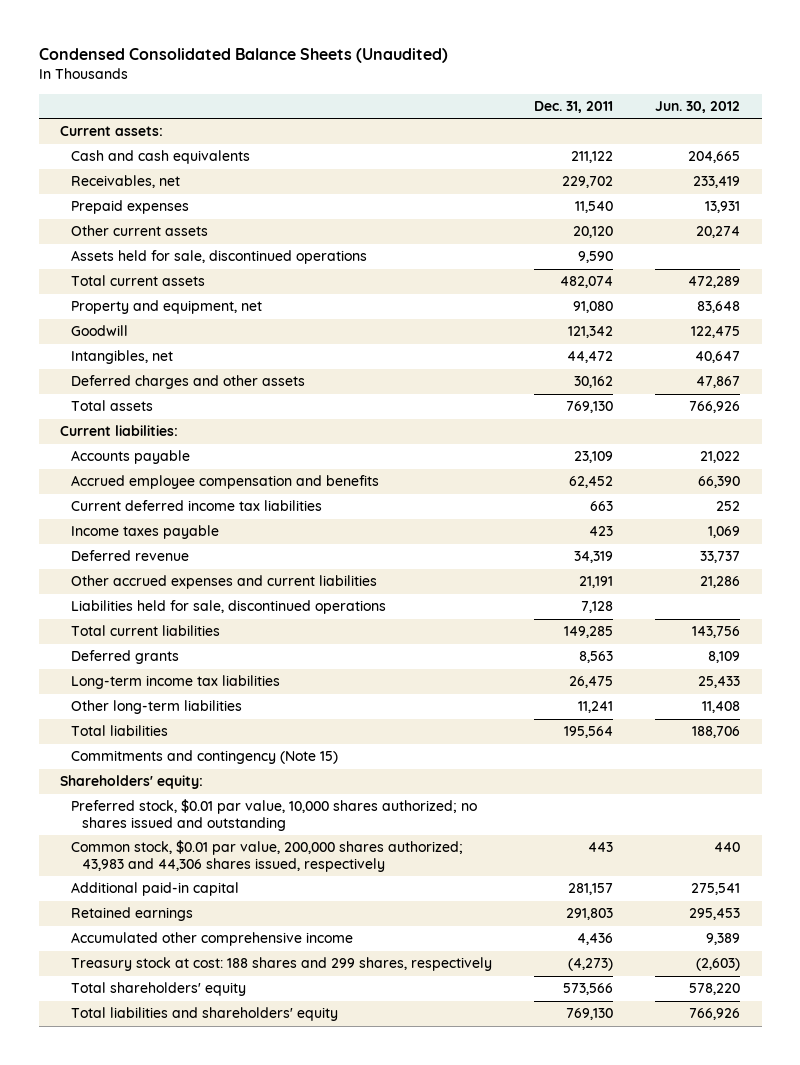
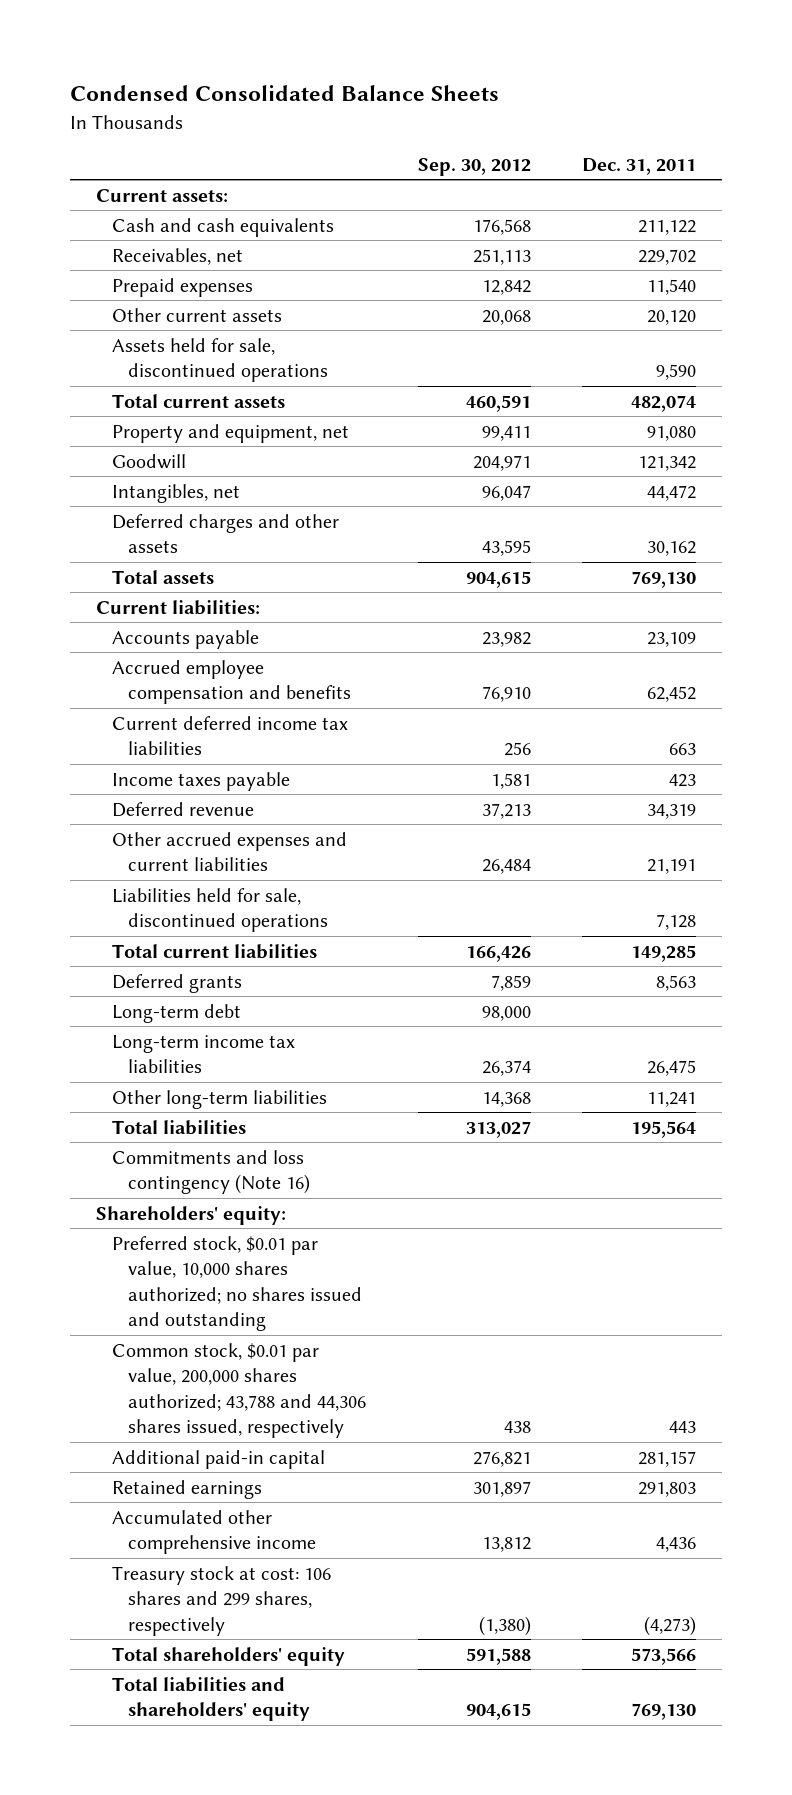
[38,48,448,64] Condensed Consolidated Balance Sheets (Unaudited) -> [70,85,500,102] Condensed Consolidated Balance Sheets
[655,101,741,114] Jun. 30, 2012 -> none
none -> [417,157,531,176] Sep. 30, 2012
none -> [111,1003,241,1023] Long-term debt
[70,750,338,765] Commitments and contingency (Note 15) -> [111,1149,311,1195] Commitments and loss contingency (Note 16)
[70,840,463,872] Common stock, $0.01 par value, 200,000 shares authorized; 43,983 and 44,306 shares issued, respectively -> [111,1342,367,1439] Common stock, $0.01 par value, 200,000 shares authorized; 43,788 and 44,306 shares issued, respectively
[70,957,492,972] Treasury stock at cost: 188 shares and 299 shares, respectively -> [111,1565,331,1636] Treasury stock at cost: 106 shares and 299 shares, respectively

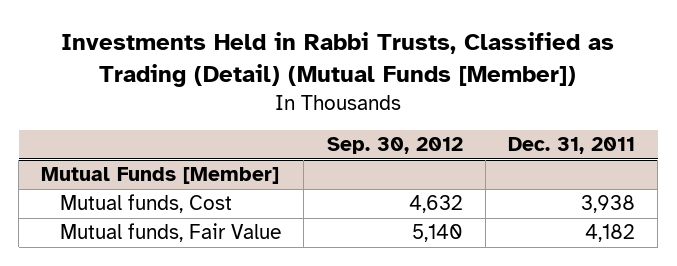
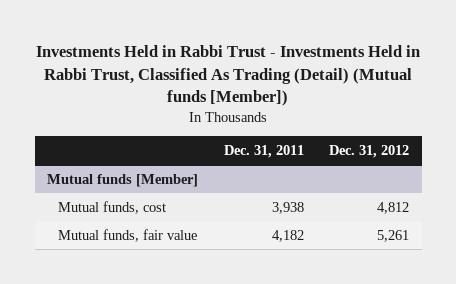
[61,32,615,88] Investments Held in Rabbi Trusts, Classified as Trading (Detail) (Mutual Funds [Member]) -> [36,45,421,107] Investments Held in Rabbi Trust - Investments Held in Rabbi Trust, Classified As Trading (Detail) (Mutual funds [Member])
[326,137,463,155] Sep. 30, 2012 -> none
none -> [328,144,409,158] Dec. 31, 2012
[41,167,280,185] Mutual Funds [Member] -> [47,173,199,187] Mutual funds [Member]
[60,194,233,214] Mutual funds, Cost -> [58,200,167,214] Mutual funds, cost
[60,223,282,243] Mutual funds, Fair Value -> [58,228,198,242] Mutual funds, fair value

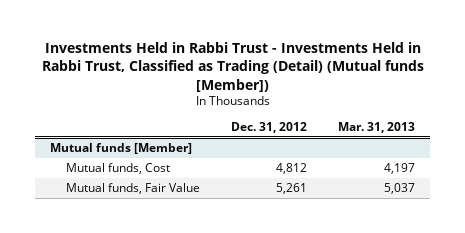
[36,45,421,107] Investments Held in Rabbi Trust - Investments Held in Rabbi Trust, Classified As Trading (Detail) (Mutual funds [Member]) -> [41,42,424,92] Investments Held in Rabbi Trust - Investments Held in Rabbi Trust, Classified as Trading (Detail) (Mutual funds [Member])
[223,144,304,158] Dec. 31, 2011 -> none
none -> [337,122,415,134] Mar. 31, 2013
[58,200,167,214] Mutual funds, cost -> [65,163,170,175] Mutual funds, Cost
[58,228,198,242] Mutual funds, fair value -> [65,183,200,195] Mutual funds, Fair Value

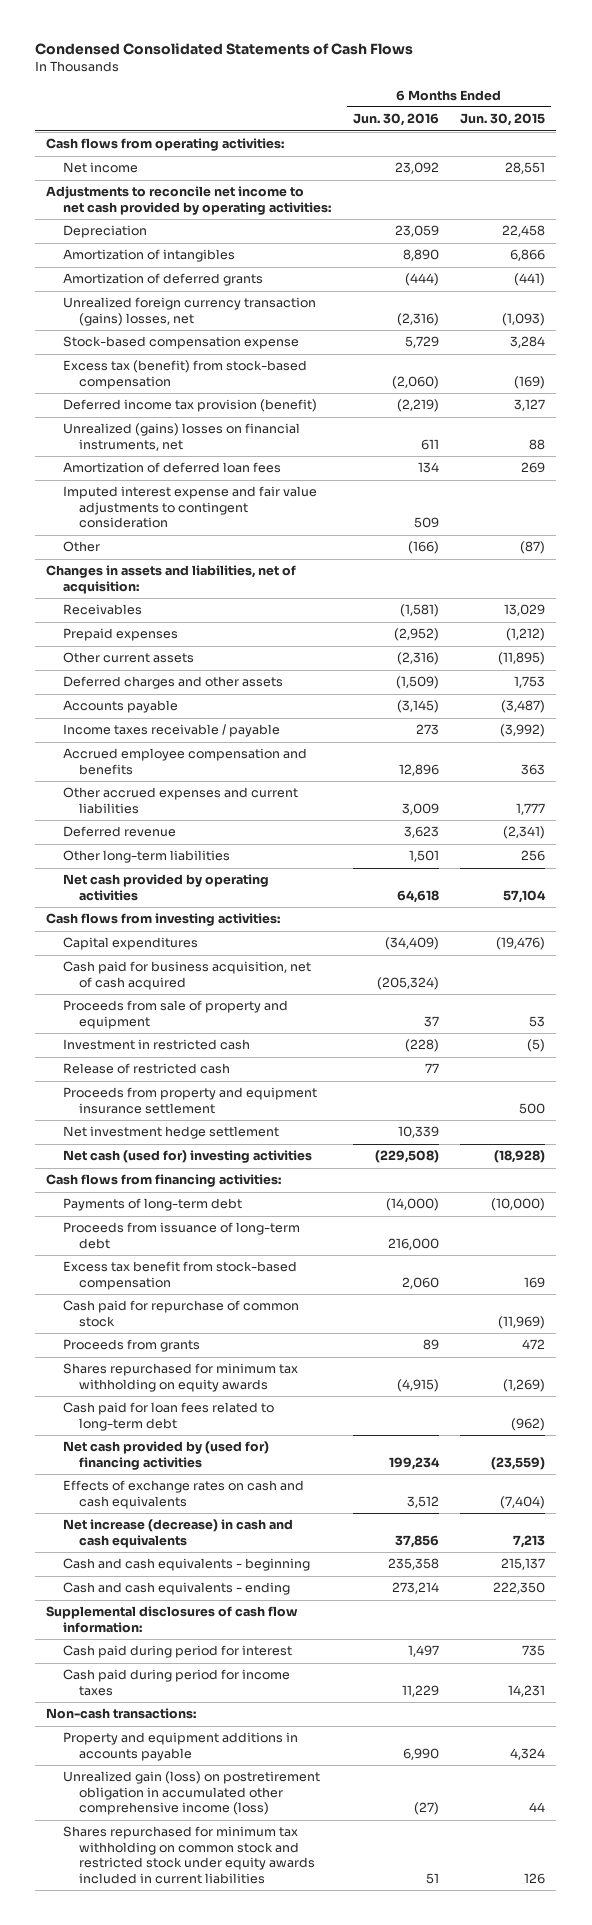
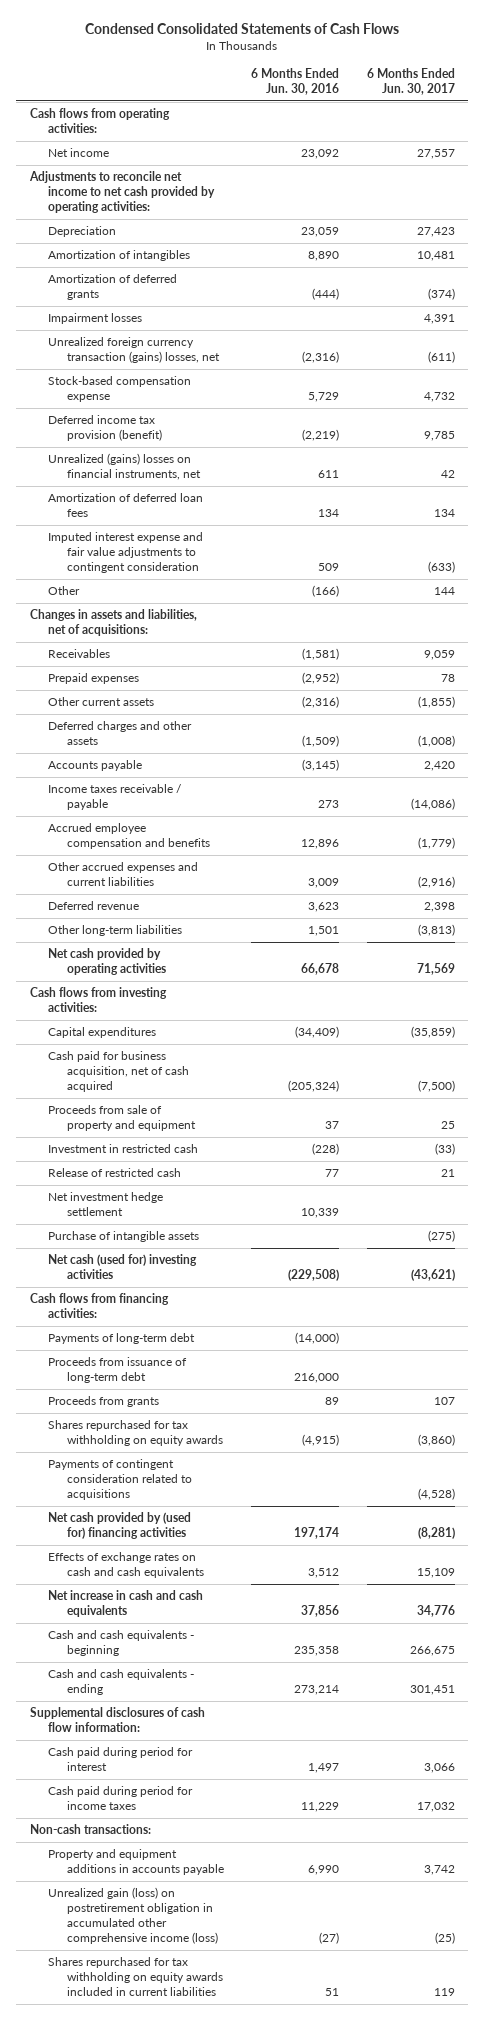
[460,113,546,127] Jun. 30, 2015 -> none
none -> [366,68,455,96] 6 Months Ended Jun. 30, 2017
none -> [48,313,143,325] Impairment losses
[62,360,307,389] Excess tax (benefit) from stock-based compensation -> none
[46,565,297,594] Changes in assets and liabilities, net of acquisition: -> [29,609,197,637] Changes in assets and liabilities, net of acquisitions:
[396,889,439,903] 64,618 -> [301,963,340,976] 66,678
[62,1087,317,1114] Proceeds from property and equipment insurance settlement -> none
none -> [48,1231,200,1243] Purchase of intangible assets
[62,1261,297,1290] Excess tax benefit from stock-based compensation -> none
[62,1300,299,1327] Cash paid for repurchase of common stock -> none
[62,1402,274,1431] Cash paid for loan fees related to long-term debt -> none
[62,1363,298,1392] Shares repurchased for minimum tax withholding on equity awards -> [48,1420,223,1447] Shares repurchased for tax withholding on equity awards
none -> [48,1459,192,1501] Payments of contingent consideration related to acquisitions
[388,1456,440,1470] 199,234 -> [294,1527,340,1540] 197,174
[62,1519,293,1548] Net increase (decrease) in cash and cash equivalents -> [48,1590,204,1618] Net increase in cash and cash equivalents
[62,1826,316,1884] Shares repurchased for minimum tax withholding on common stock and restricted stock under equity awards included in current liabilities -> [48,1957,223,1997] Shares repurchased for tax withholding on equity awards included in current liabilities

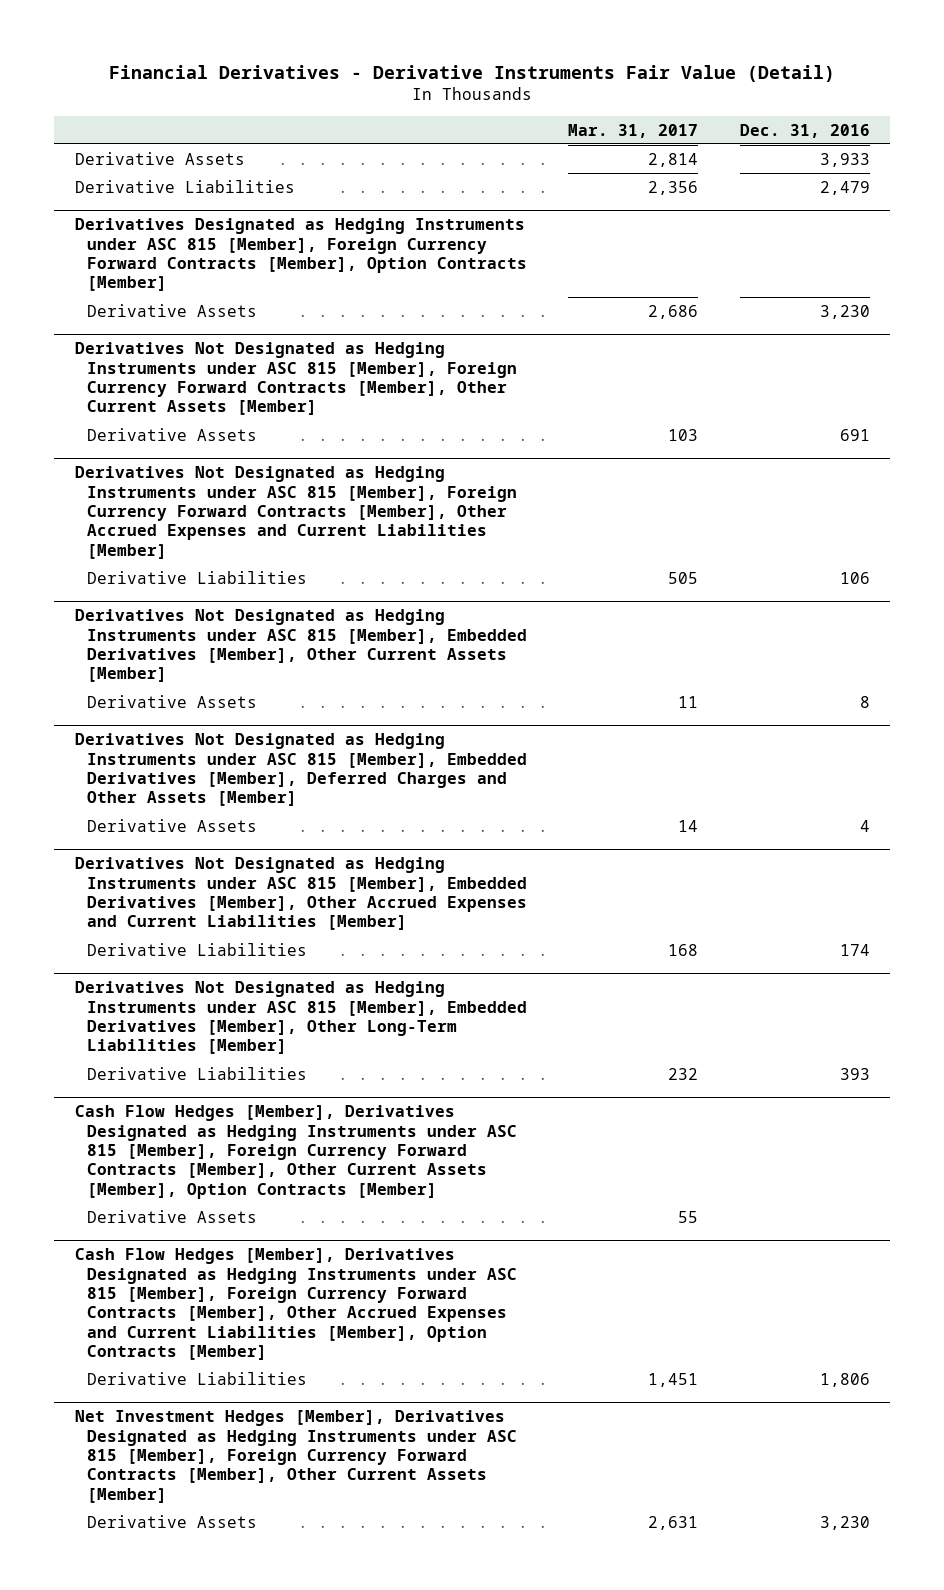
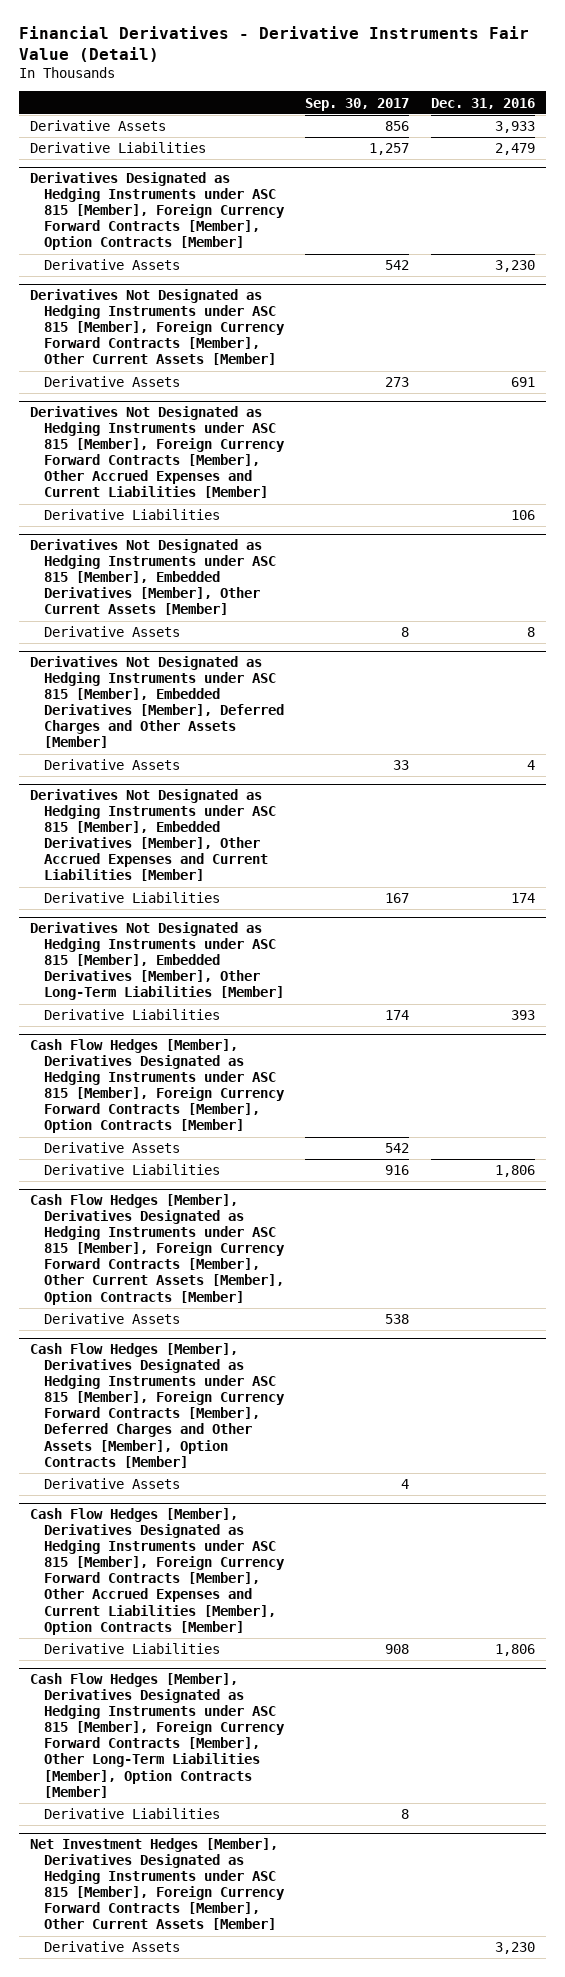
[568,123,699,138] Mar. 31, 2017 -> none
none -> [305,97,410,111] Sep. 30, 2017
none -> [29,1039,285,1134] Cash Flow Hedges [Member], Derivatives Designated as Hedging Instruments under ASC 815 [Member], Foreign Currency Forward Contracts [Member], Option Contracts [Member]
none -> [43,1142,180,1154] Derivative Assets
none -> [43,1164,220,1176] Derivative Liabilities
none -> [29,1343,285,1468] Cash Flow Hedges [Member], Derivatives Designated as Hedging Instruments under ASC 815 [Member], Foreign Currency Forward Contracts [Member], Deferred Charges and Other Assets [Member], Option Contracts [Member]
none -> [43,1478,180,1490] Derivative Assets
none -> [29,1673,285,1798] Cash Flow Hedges [Member], Derivatives Designated as Hedging Instruments under ASC 815 [Member], Foreign Currency Forward Contracts [Member], Other Long-Term Liabilities [Member], Option Contracts [Member]
none -> [43,1808,220,1820] Derivative Liabilities

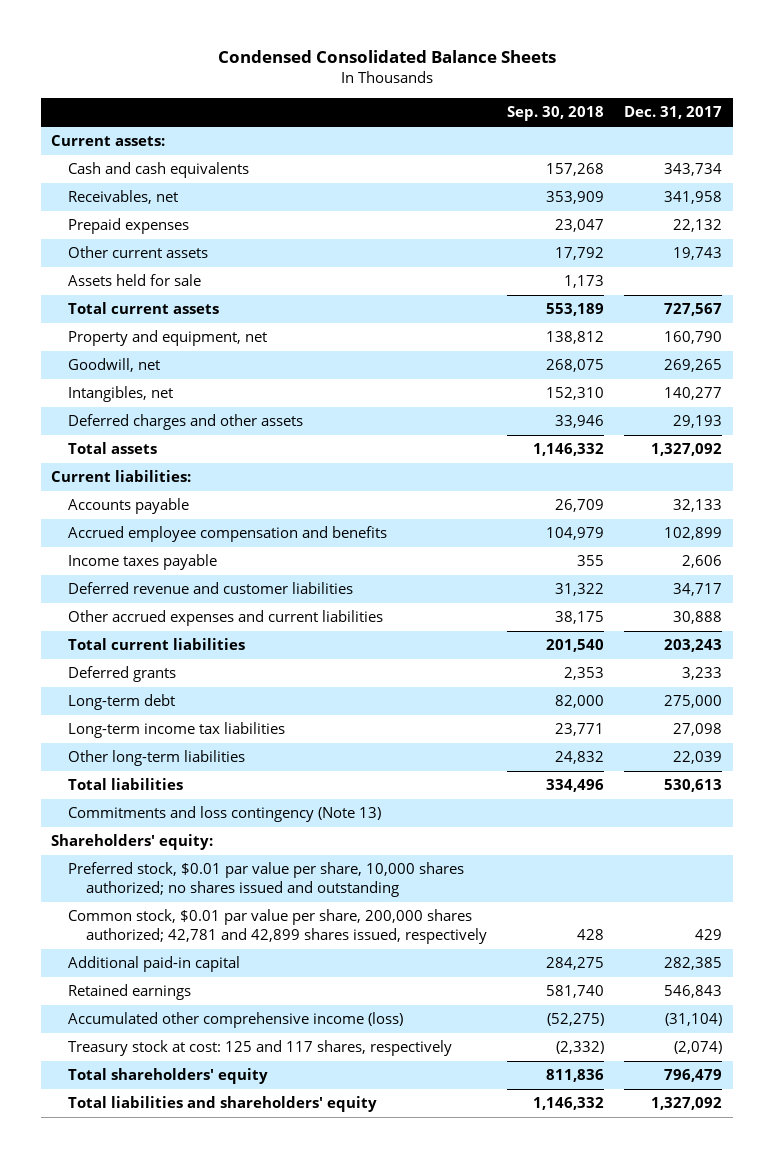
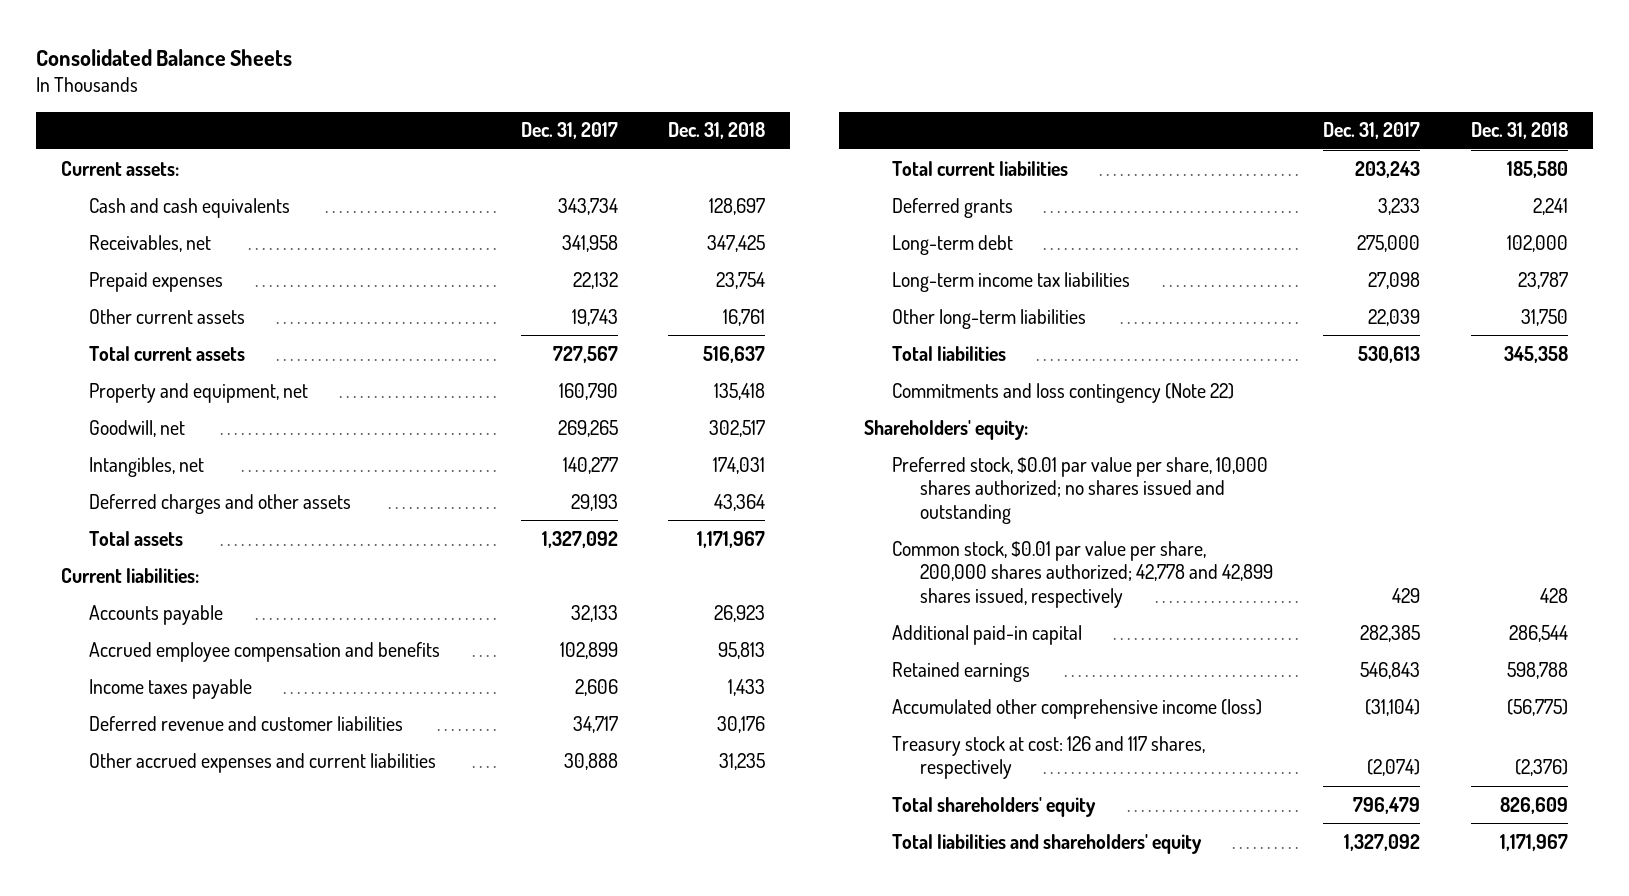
[217,50,556,64] Condensed Consolidated Balance Sheets -> [36,49,293,67] Consolidated Balance Sheets
[507,106,605,122] Sep. 30, 2018 -> none
none -> [668,122,766,140] Dec. 31, 2018
[68,274,202,287] Assets held for sale -> none
[68,806,382,823] Commitments and loss contingency (Note 13) -> [891,382,1234,403] Commitments and loss contingency (Note 22)
[68,909,487,944] Common stock, $0.01 par value per share, 200,000 shares authorized; 42,781 and 42,899 shares issued, respectively -> [891,540,1273,608] Common stock, $0.01 par value per share, 200,000 shares authorized; 42,778 and 42,899 shares issued, respectively
[68,1040,453,1057] Treasury stock at cost: 125 and 117 shares, respectively -> [891,735,1205,780] Treasury stock at cost: 126 and 117 shares, respectively

